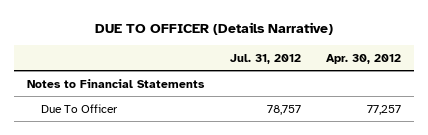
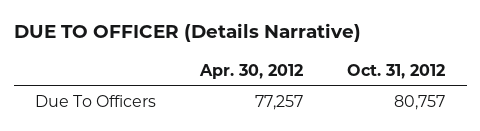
[229,53,301,64] Jul. 31, 2012 -> none
none -> [346,63,445,79] Oct. 31, 2012
[26,78,205,88] Notes to Financial Statements -> none
[40,103,118,113] Due To Officer -> [35,95,157,108] Due To Officers

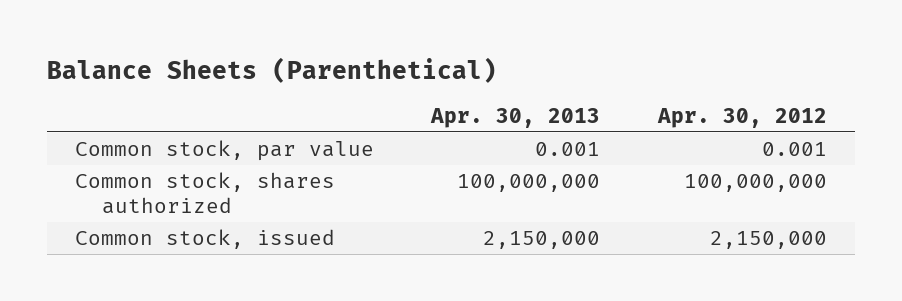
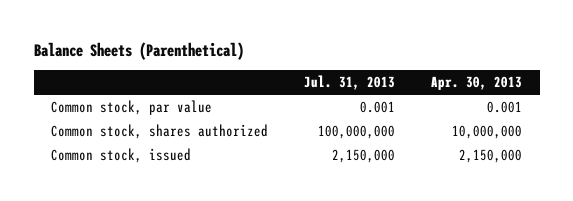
[656,107,827,128] Apr. 30, 2012 -> none
none -> [304,75,396,91] Jul. 31, 2013
[457,174,601,193] 100,000,000 -> [451,125,522,140] 10,000,000

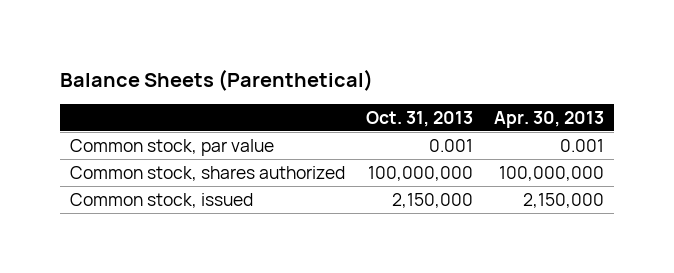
[304,75,396,91] Jul. 31, 2013 -> none
none -> [365,110,473,127] Oct. 31, 2013
[451,125,522,140] 10,000,000 -> [498,165,604,181] 100,000,000

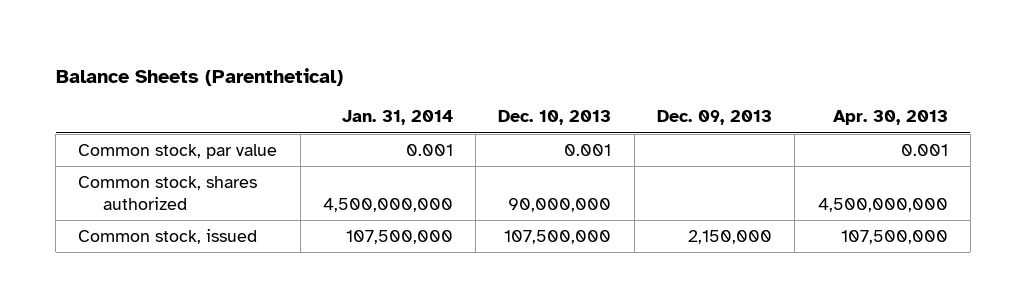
[365,110,473,127] Oct. 31, 2013 -> none
none -> [341,110,453,126] Jan. 31, 2014
none -> [498,110,612,126] Dec. 10, 2013
none -> [657,110,773,126] Dec. 09, 2013
[498,165,604,181] 100,000,000 -> [817,197,948,212] 4,500,000,000
[522,192,604,208] 2,150,000 -> [840,230,948,245] 107,500,000

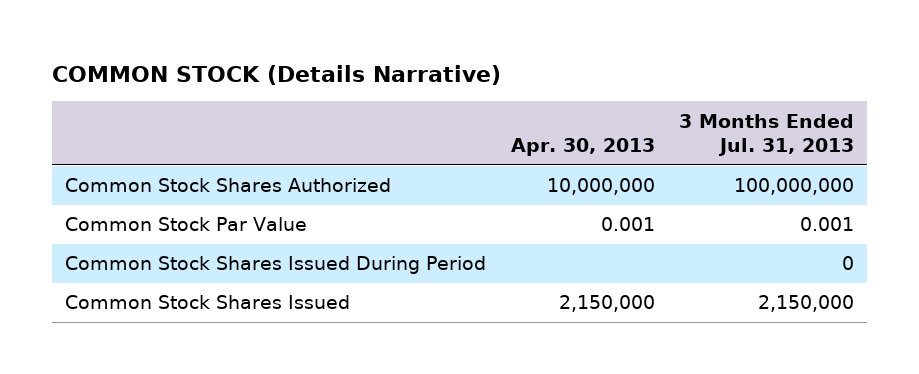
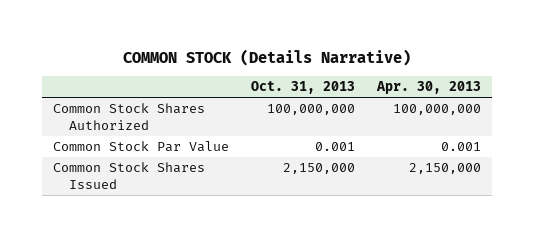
[679,113,855,157] 3 Months Ended Jul. 31, 2013 -> none
none -> [250,81,355,95] Oct. 31, 2013
[546,178,655,196] 10,000,000 -> [392,104,481,116] 100,000,000
[64,256,486,275] Common Stock Shares Issued During Period -> none

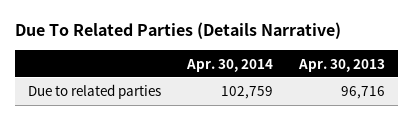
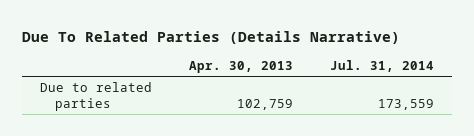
[186,58,274,72] Apr. 30, 2014 -> none
none -> [329,59,434,72] Jul. 31, 2014
[341,86,386,100] 96,716 -> [237,98,294,110] 102,759

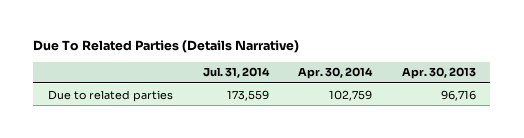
none -> [298,67,374,80] Apr. 30, 2014
[237,98,294,110] 102,759 -> [440,89,476,101] 96,716

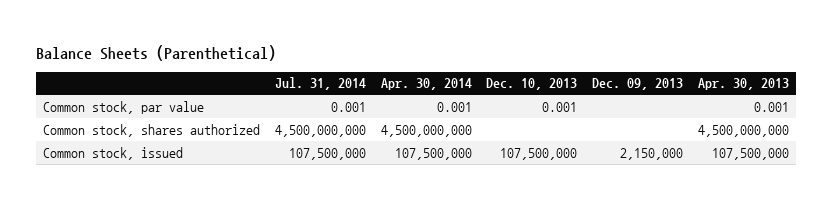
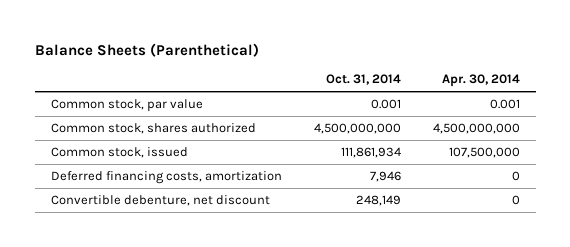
[274,77,366,91] Jul. 31, 2014 -> none
[486,78,578,91] Dec. 10, 2013 -> none
[591,78,683,91] Dec. 09, 2013 -> none
[697,78,789,91] Apr. 30, 2013 -> none
none -> [325,74,401,86] Oct. 31, 2014
none -> [50,170,282,184] Deferred financing costs, amortization
none -> [50,194,270,206] Convertible debenture, net discount

